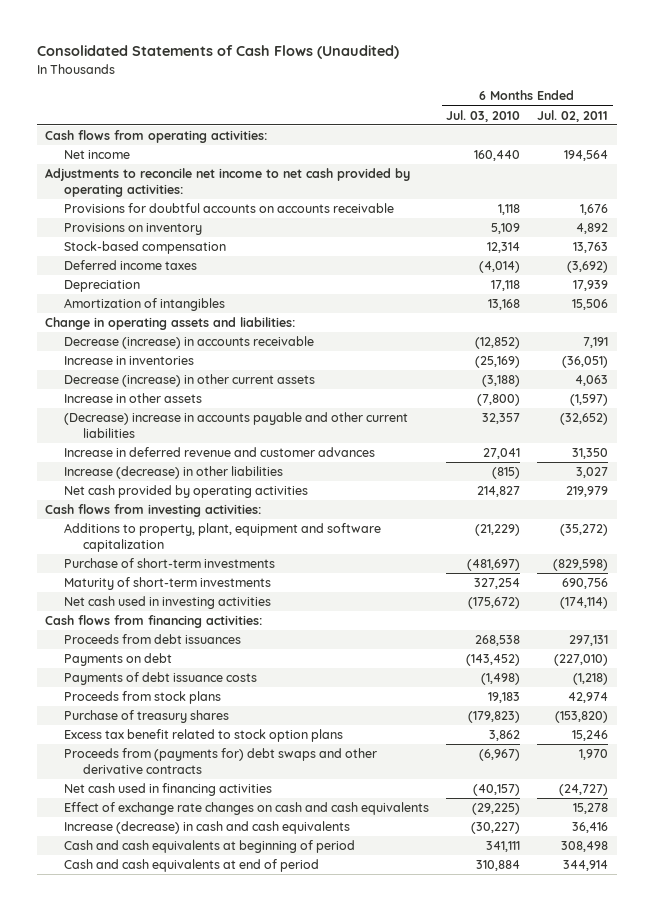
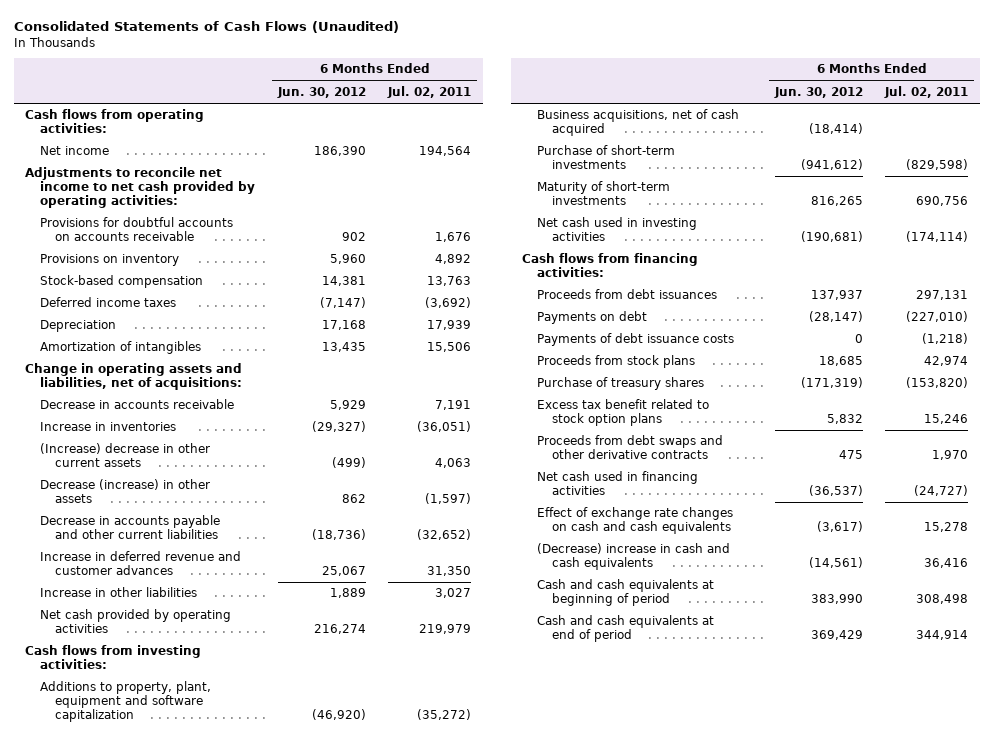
[446,109,521,122] Jul. 03, 2010 -> none
none -> [276,86,366,98] Jun. 30, 2012
[45,317,296,331] Change in operating assets and liabilities: -> [25,363,243,391] Change in operating assets and liabilities, net of acquisitions:
[64,336,315,350] Decrease (increase) in accounts receivable -> [40,399,235,410] Decrease in accounts receivable
[64,374,316,388] Decrease (increase) in other current assets -> [40,443,211,468] (Increase) decrease in other current assets
[64,393,203,404] Increase in other assets -> [40,479,211,504] Decrease (increase) in other assets
[64,412,409,439] (Decrease) increase in accounts payable and other current liabilities -> [40,515,221,540] Decrease in accounts payable and other current liabilities
[64,466,284,480] Increase (decrease) in other liabilities -> [40,587,198,598] Increase in other liabilities
none -> [537,109,740,137] Business acquisitions, net of cash acquired
[64,748,378,775] Proceeds from (payments for) debt swaps and other derivative contracts -> [537,435,724,460] Proceeds from debt swaps and other derivative contracts
[64,821,351,835] Increase (decrease) in cash and cash equivalents -> [537,543,731,571] (Decrease) increase in cash and cash equivalents

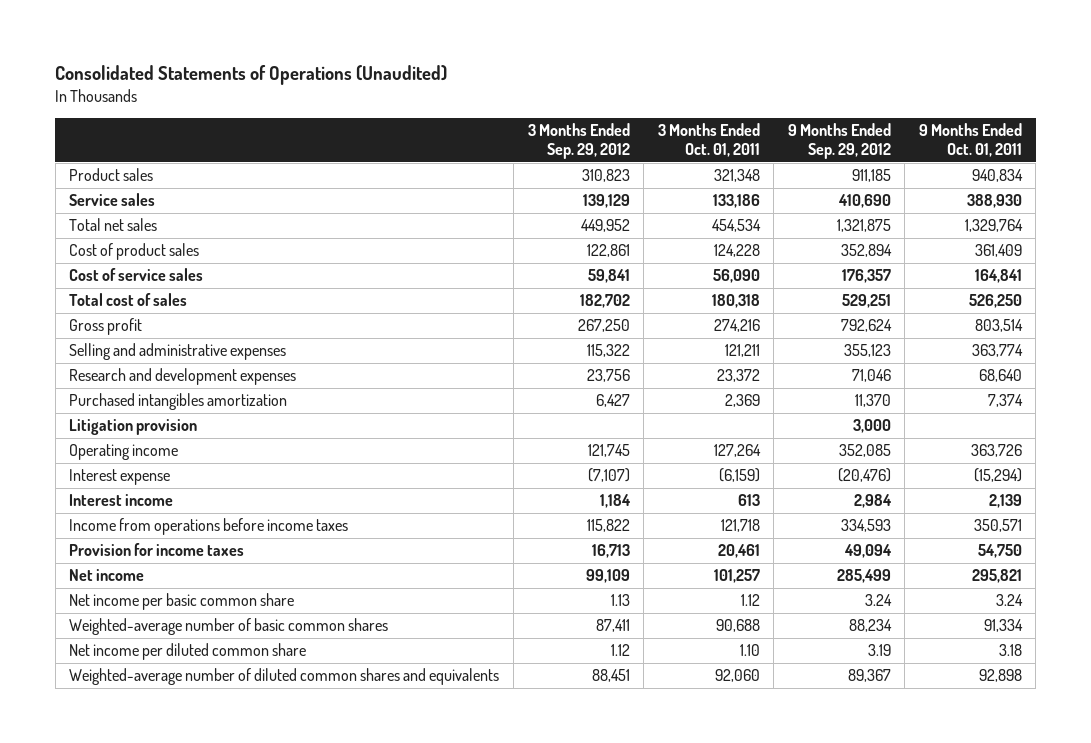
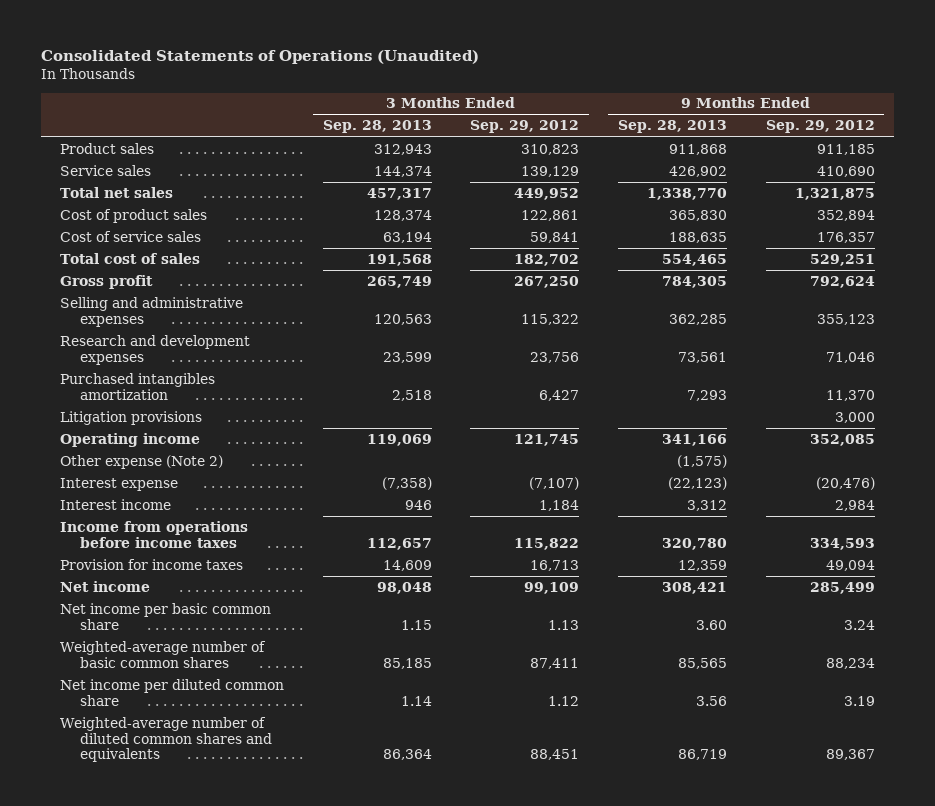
[657,123,760,158] 3 Months Ended Oct. 01, 2011 -> none
[918,123,1022,158] 9 Months Ended Oct. 01, 2011 -> none
none -> [322,120,432,134] Sep. 28, 2013
none -> [618,120,728,134] Sep. 28, 2013
[69,419,198,436] Litigation provision -> [60,410,203,425] Litigation provisions
none -> [60,454,224,469] Other expense (Note 2)

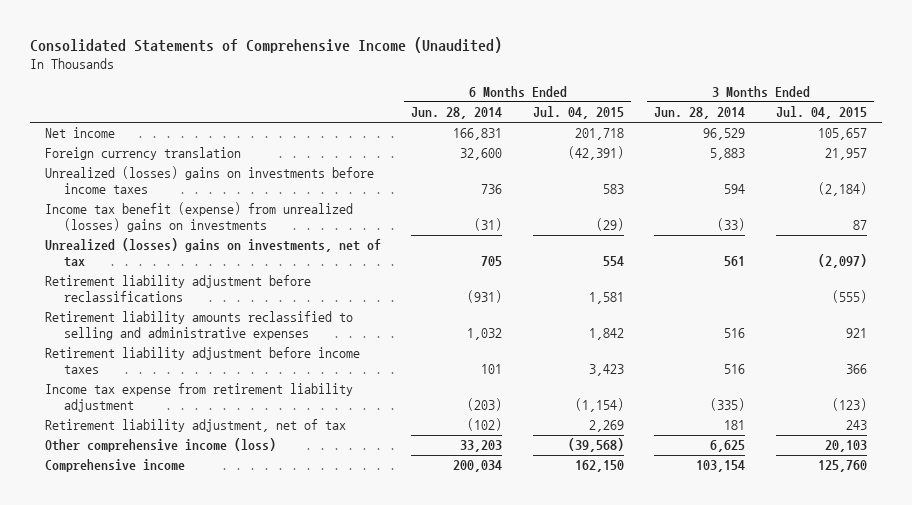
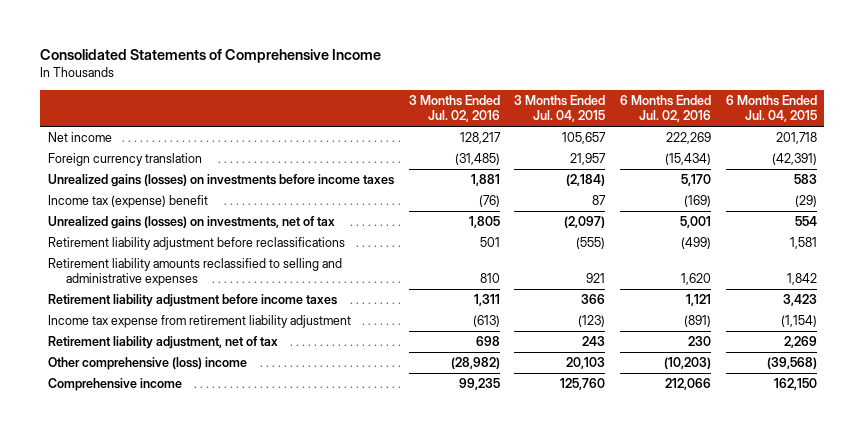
[29,37,502,54] Consolidated Statements of Comprehensive Income (Unaudited) -> [40,49,382,64] Consolidated Statements of Comprehensive Income
[411,107,503,120] Jun. 28, 2014 -> none
[654,107,746,120] Jun. 28, 2014 -> none
none -> [408,94,500,123] 3 Months Ended Jul. 02, 2016
none -> [620,94,712,123] 6 Months Ended Jul. 02, 2016
[44,166,374,195] Unrealized (losses) gains on investments before income taxes -> [47,173,394,187] Unrealized gains (losses) on investments before income taxes
[44,202,353,233] Income tax benefit (expense) from unrealized (losses) gains on investments -> [47,194,208,208] Income tax (expense) benefit
[44,238,381,268] Unrealized (losses) gains on investments, net of tax -> [47,215,335,229] Unrealized gains (losses) on investments, net of tax
[44,438,276,453] Other comprehensive income (loss) -> [47,356,247,370] Other comprehensive (loss) income

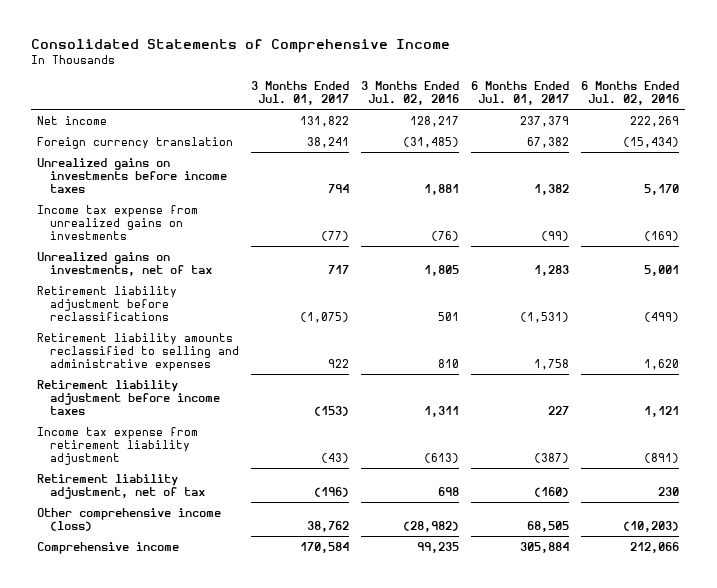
[514,94,606,123] 3 Months Ended Jul. 04, 2015 -> none
[725,94,817,123] 6 Months Ended Jul. 04, 2015 -> none
none -> [251,80,350,105] 3 Months Ended Jul. 01, 2017
none -> [471,80,570,105] 6 Months Ended Jul. 01, 2017
[47,173,394,187] Unrealized gains (losses) on investments before income taxes -> [37,157,228,194] Unrealized gains on investments before income taxes
[47,194,208,208] Income tax (expense) benefit -> [37,204,199,241] Income tax expense from unrealized gains on investments
[47,215,335,229] Unrealized gains (losses) on investments, net of tax -> [37,251,213,276] Unrealized gains on investments, net of tax
[47,356,247,370] Other comprehensive (loss) income -> [37,507,222,531] Other comprehensive income (loss)

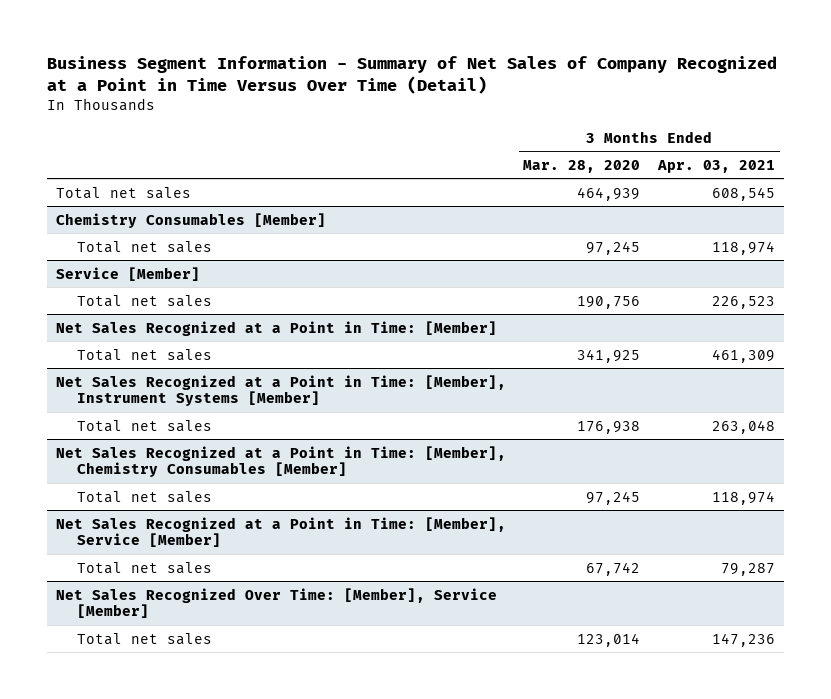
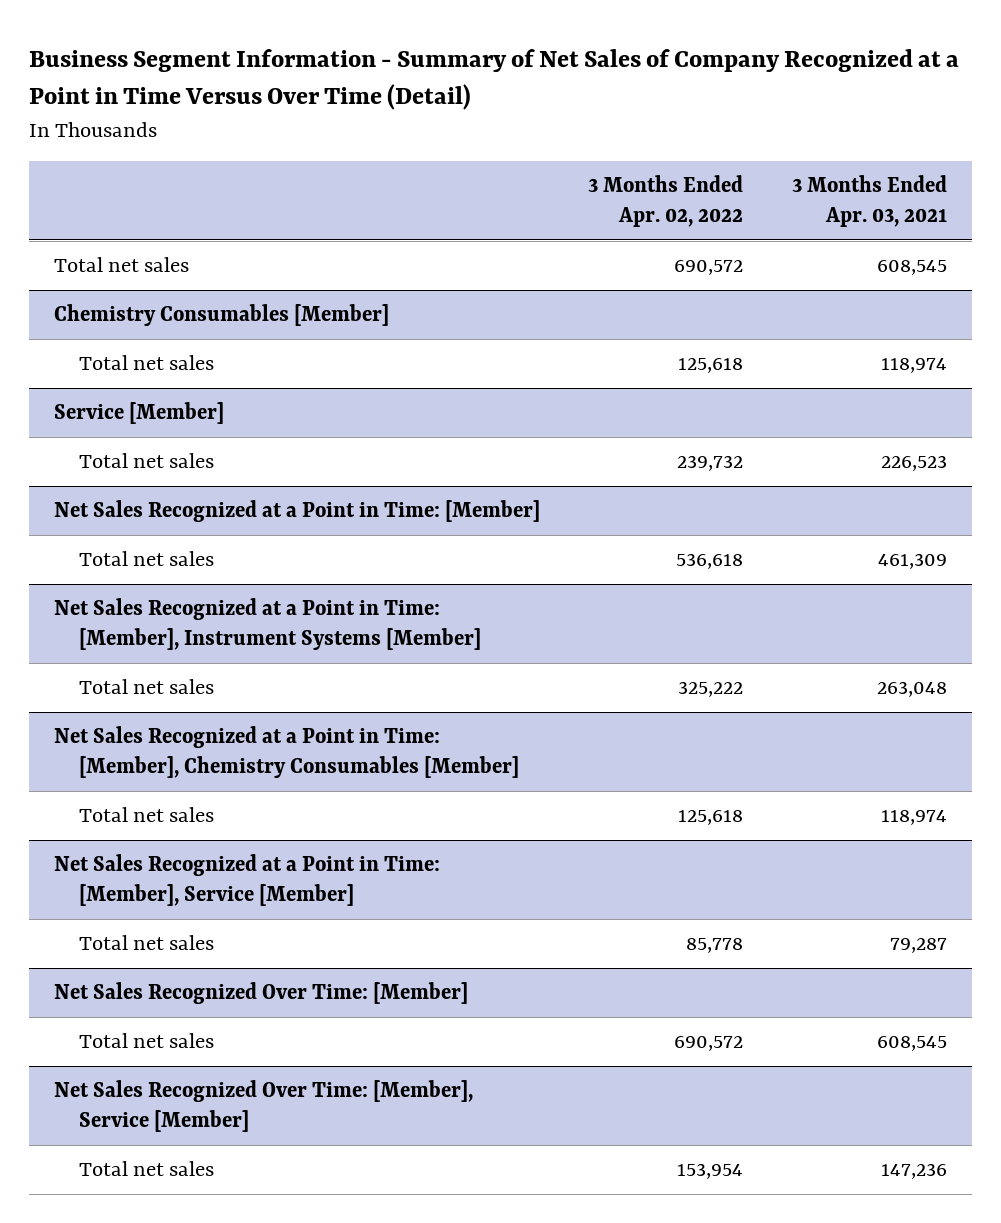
[523,159,641,173] Mar. 28, 2020 -> none
none -> [588,175,744,228] 3 Months Ended Apr. 02, 2022
none -> [53,982,468,1005] Net Sales Recognized Over Time: [Member]
none -> [79,1033,215,1049] Total net sales

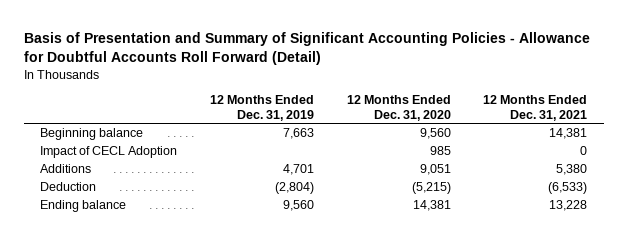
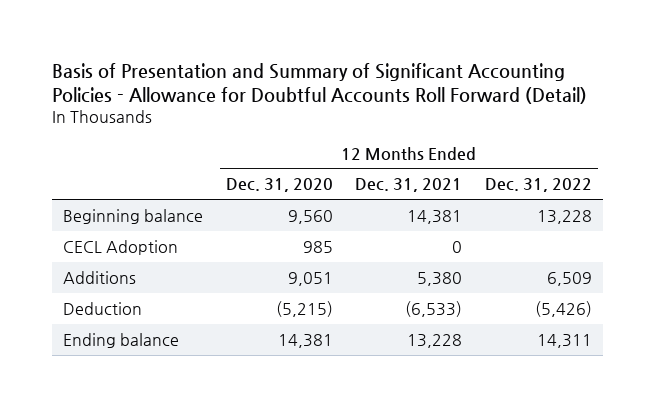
[209,95,314,121] 12 Months Ended Dec. 31, 2019 -> none
none -> [484,178,592,193] Dec. 31, 2022
[40,146,178,159] Impact of CECL Adoption -> [63,239,179,255] CECL Adoption

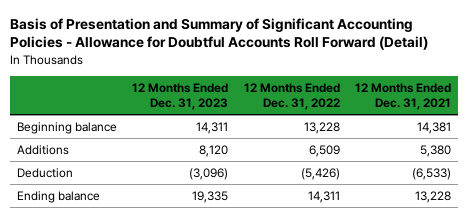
[225,178,333,193] Dec. 31, 2020 -> none
none -> [132,82,229,110] 12 Months Ended Dec. 31, 2023
[63,239,179,255] CECL Adoption -> none

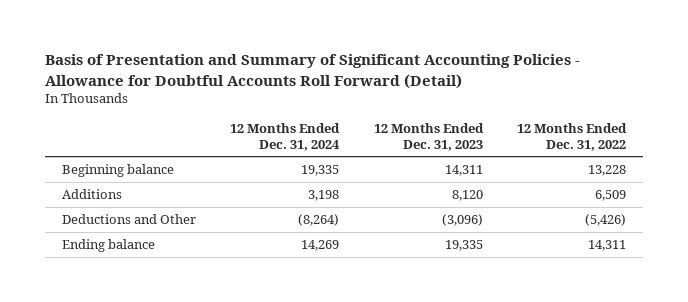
[354,82,451,110] 12 Months Ended Dec. 31, 2021 -> none
none -> [230,123,341,151] 12 Months Ended Dec. 31, 2024
[17,168,74,179] Deduction -> [62,213,197,224] Deductions and Other

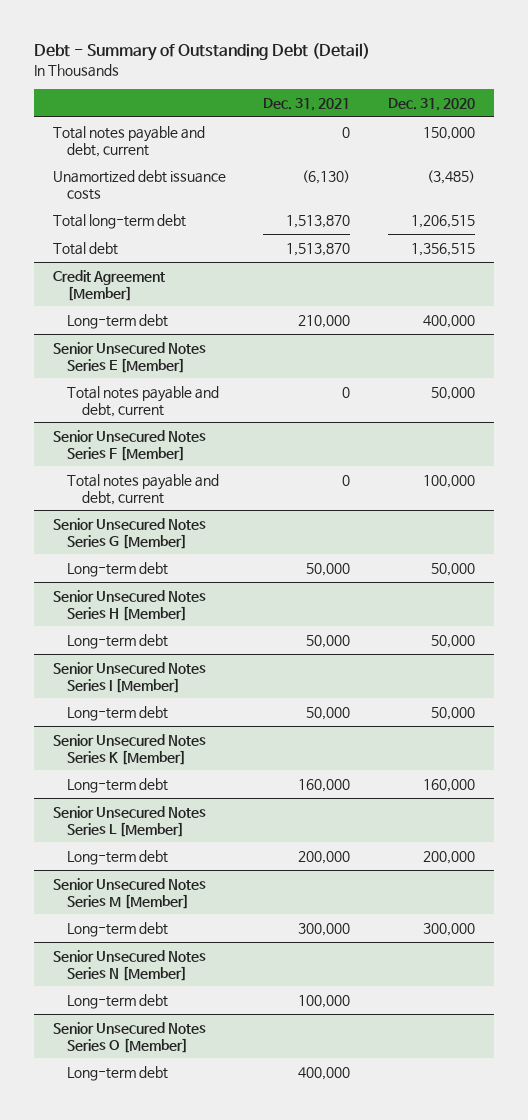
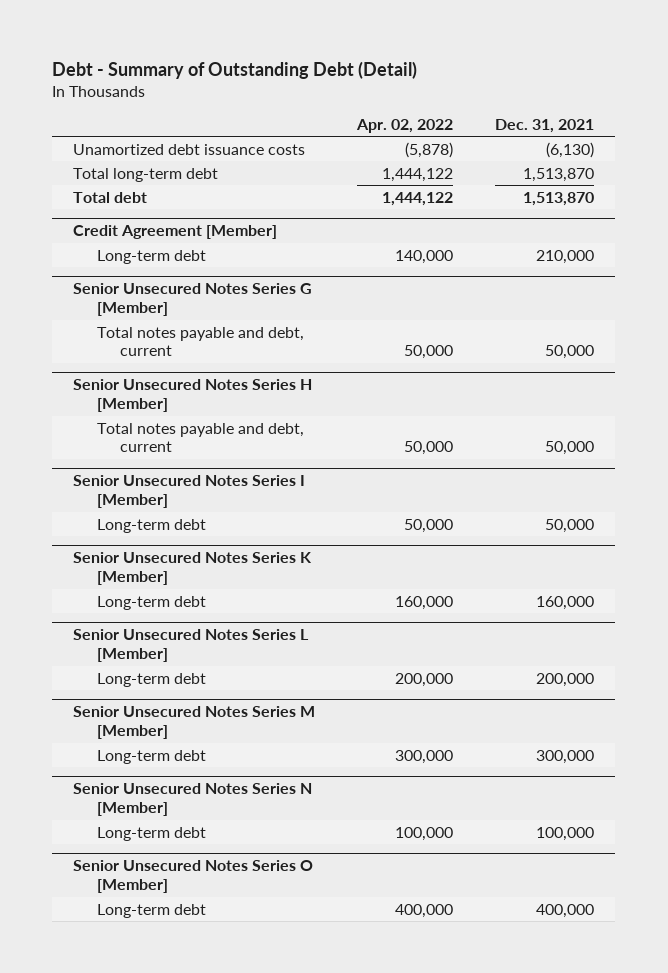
[387,97,475,111] Dec. 31, 2020 -> none
none -> [356,118,454,133] Apr. 02, 2022
[52,125,205,157] Total notes payable and debt, current -> none
[52,341,206,373] Senior Unsecured Notes Series E [Member] -> none
[67,385,220,417] Total notes payable and debt, current -> none
[52,429,206,461] Senior Unsecured Notes Series F [Member] -> none
[67,473,220,505] Total notes payable and debt, current -> none
[67,561,169,577] Long-term debt -> none
none -> [96,326,304,357] Total notes payable and debt, current
[67,633,169,649] Long-term debt -> none
none -> [96,422,304,453] Total notes payable and debt, current

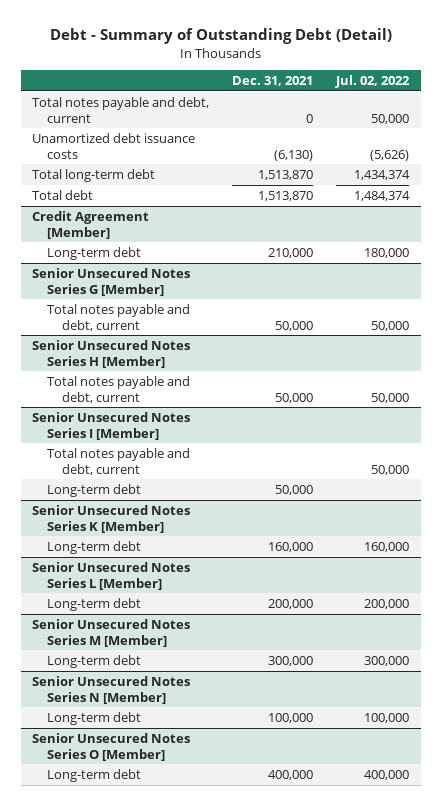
[356,118,454,133] Apr. 02, 2022 -> none
none -> [335,74,411,88] Jul. 02, 2022
none -> [32,96,210,123] Total notes payable and debt, current
none -> [47,447,191,475] Total notes payable and debt, current

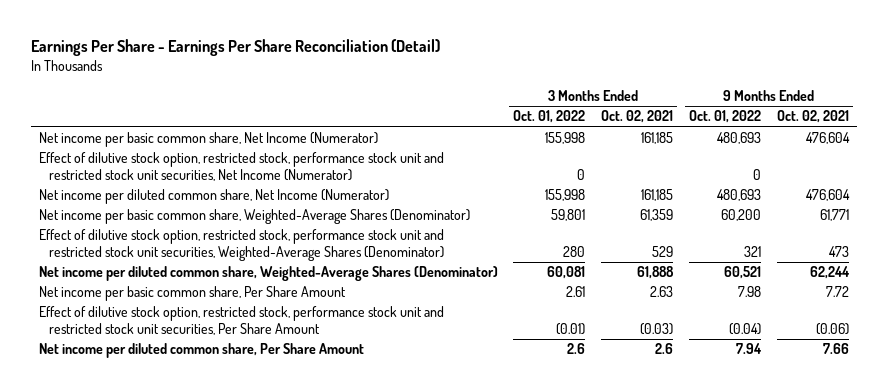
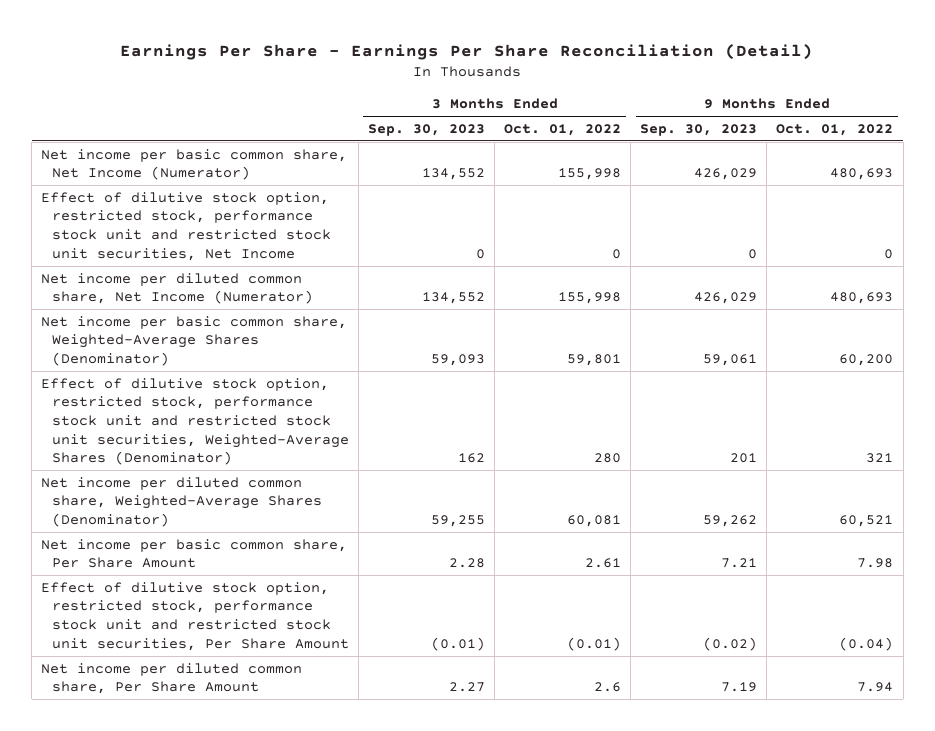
[601,110,674,124] Oct. 02, 2021 -> none
[777,110,850,124] Oct. 02, 2021 -> none
none -> [368,123,486,136] Sep. 30, 2023
none -> [640,123,758,136] Sep. 30, 2023
[38,152,444,181] Effect of dilutive stock option, restricted stock, performance stock unit and restricted stock unit securities, Net Income (Numerator) -> [41,191,332,261] Effect of dilutive stock option, restricted stock, performance stock unit and restricted stock unit securities, Net Income

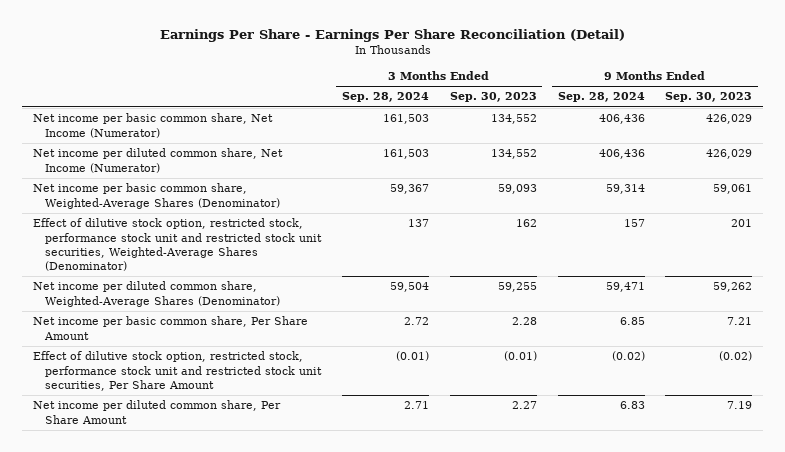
[504,123,622,136] Oct. 01, 2022 -> none
[776,123,894,136] Oct. 01, 2022 -> none
none -> [341,92,429,103] Sep. 28, 2024
none -> [557,92,645,103] Sep. 28, 2024
[41,191,332,261] Effect of dilutive stock option, restricted stock, performance stock unit and restricted stock unit securities, Net Income -> none

